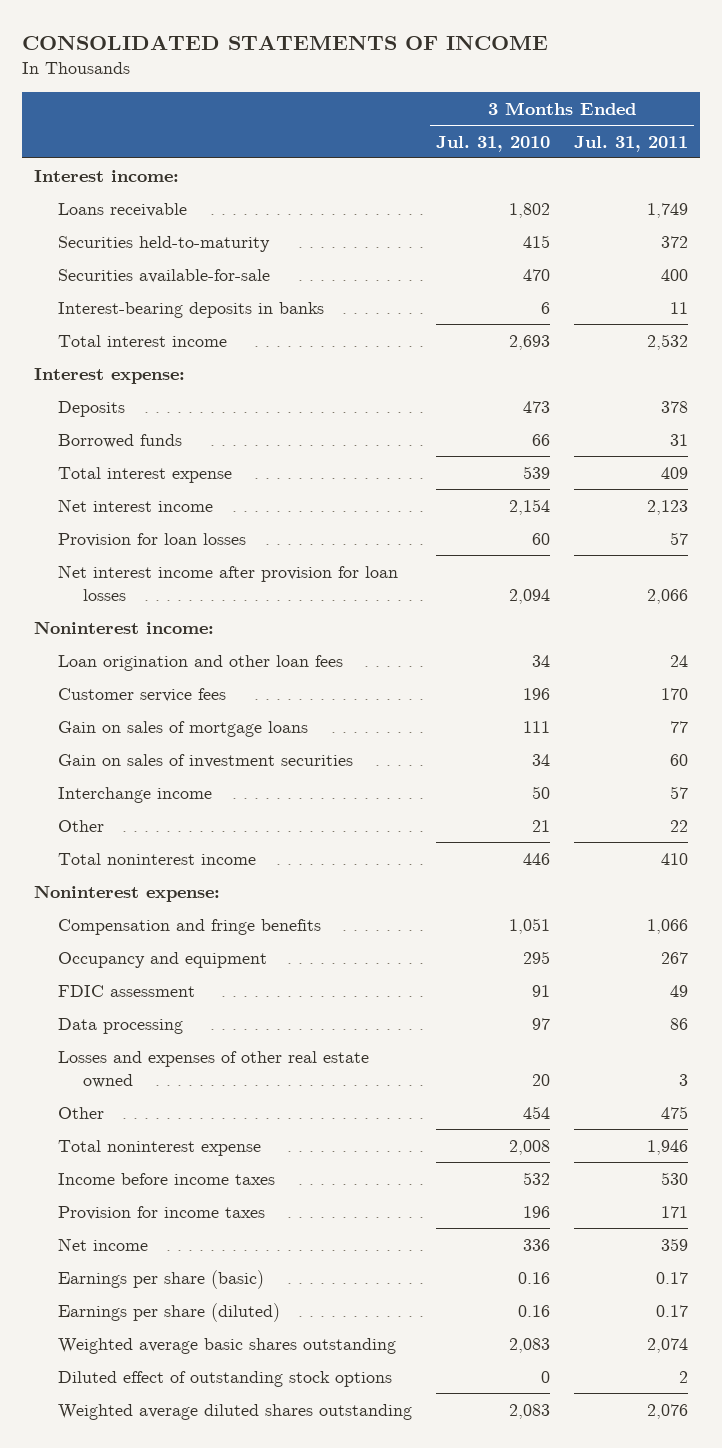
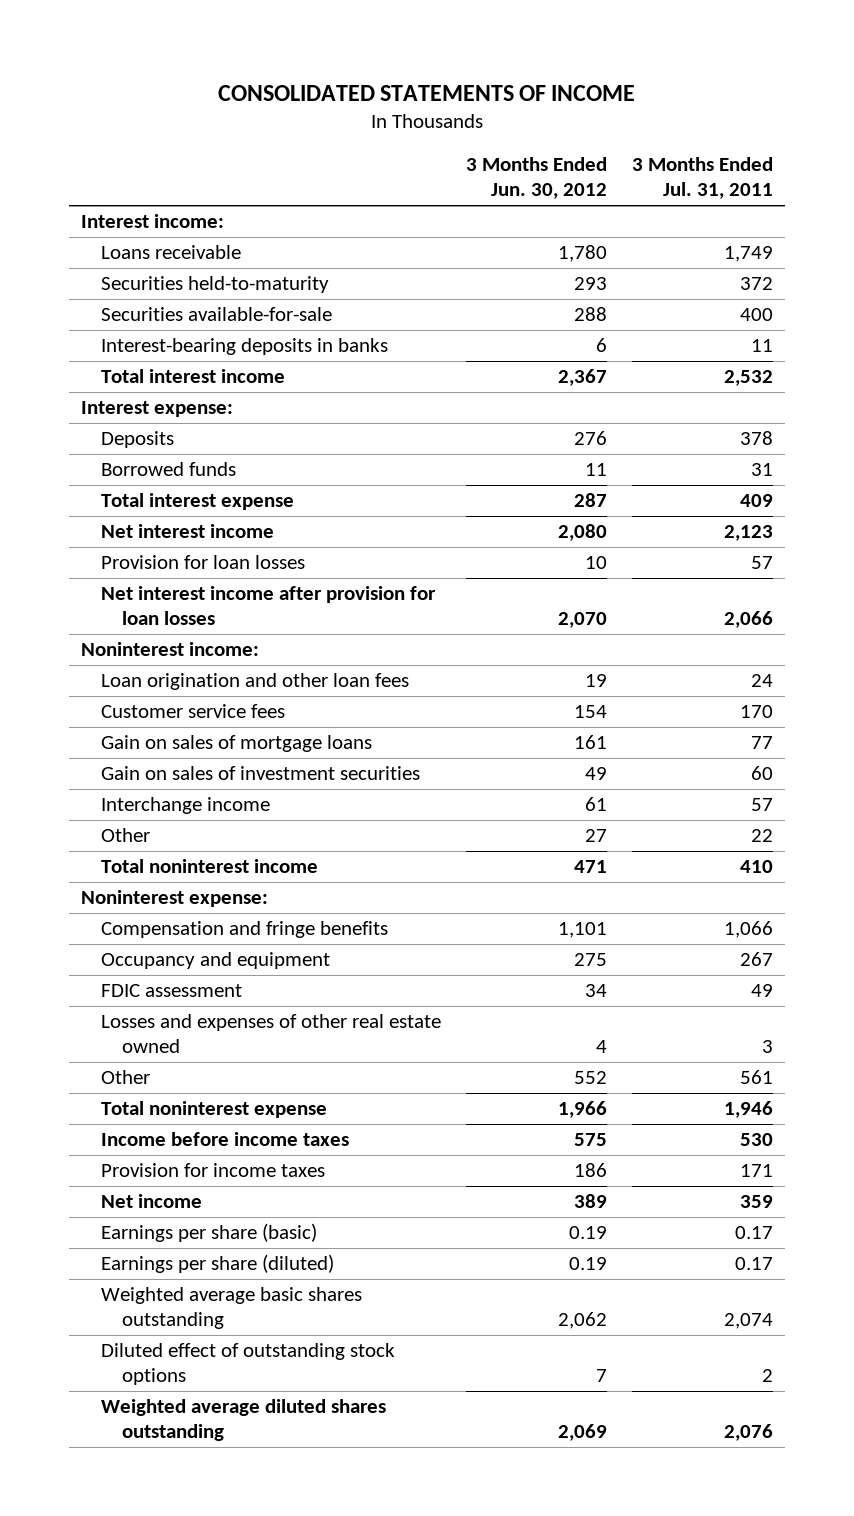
[436,135,551,152] Jul. 31, 2010 -> none
none -> [466,157,608,200] 3 Months Ended Jun. 30, 2012
[58,1017,184,1034] Data processing -> none
[661,1105,689,1119] 475 -> [739,1070,773,1085] 561

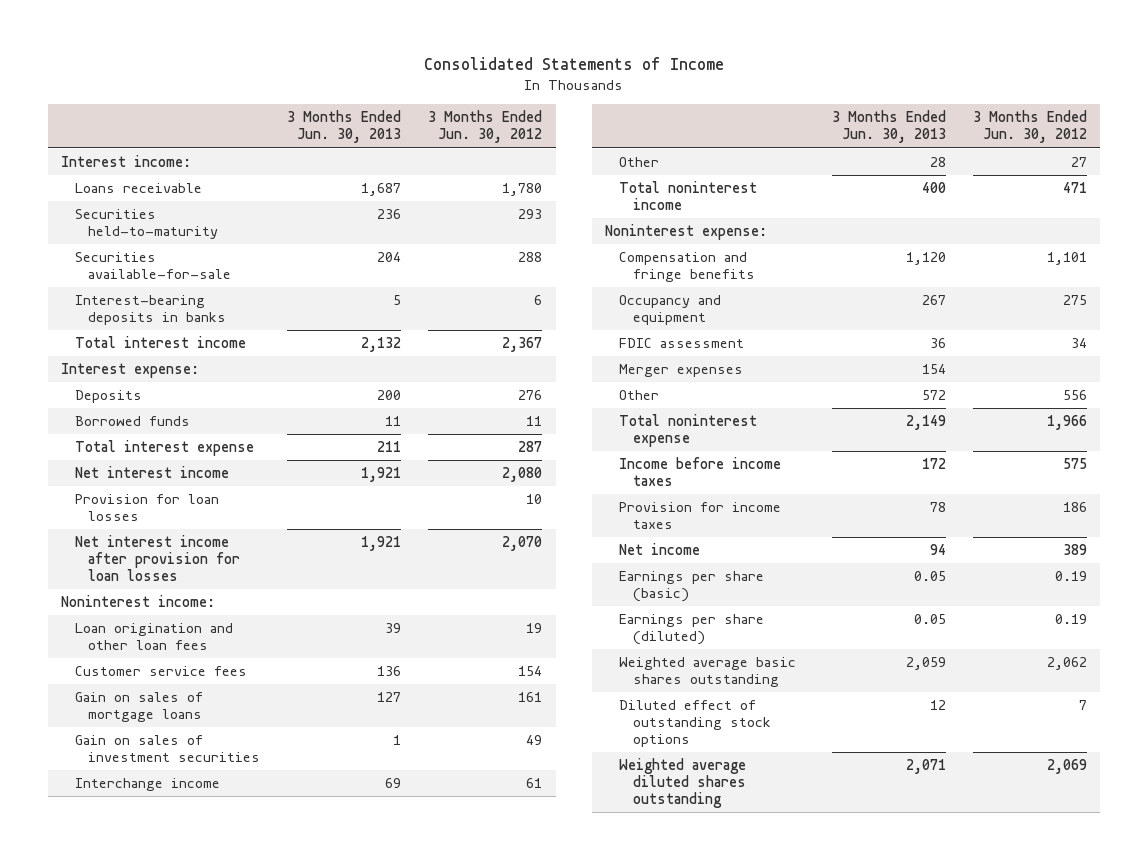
[217,84,635,101] CONSOLIDATED STATEMENTS OF INCOME -> [423,57,724,71] Consolidated Statements of Income
[631,157,773,200] 3 Months Ended Jul. 31, 2011 -> none
none -> [287,110,402,144] 3 Months Ended Jun. 30, 2013
[101,1014,442,1054] Losses and expenses of other real estate owned -> none
none -> [619,364,744,378] Merger expenses
[574,1071,608,1085] 552 -> [1062,390,1087,401] 556

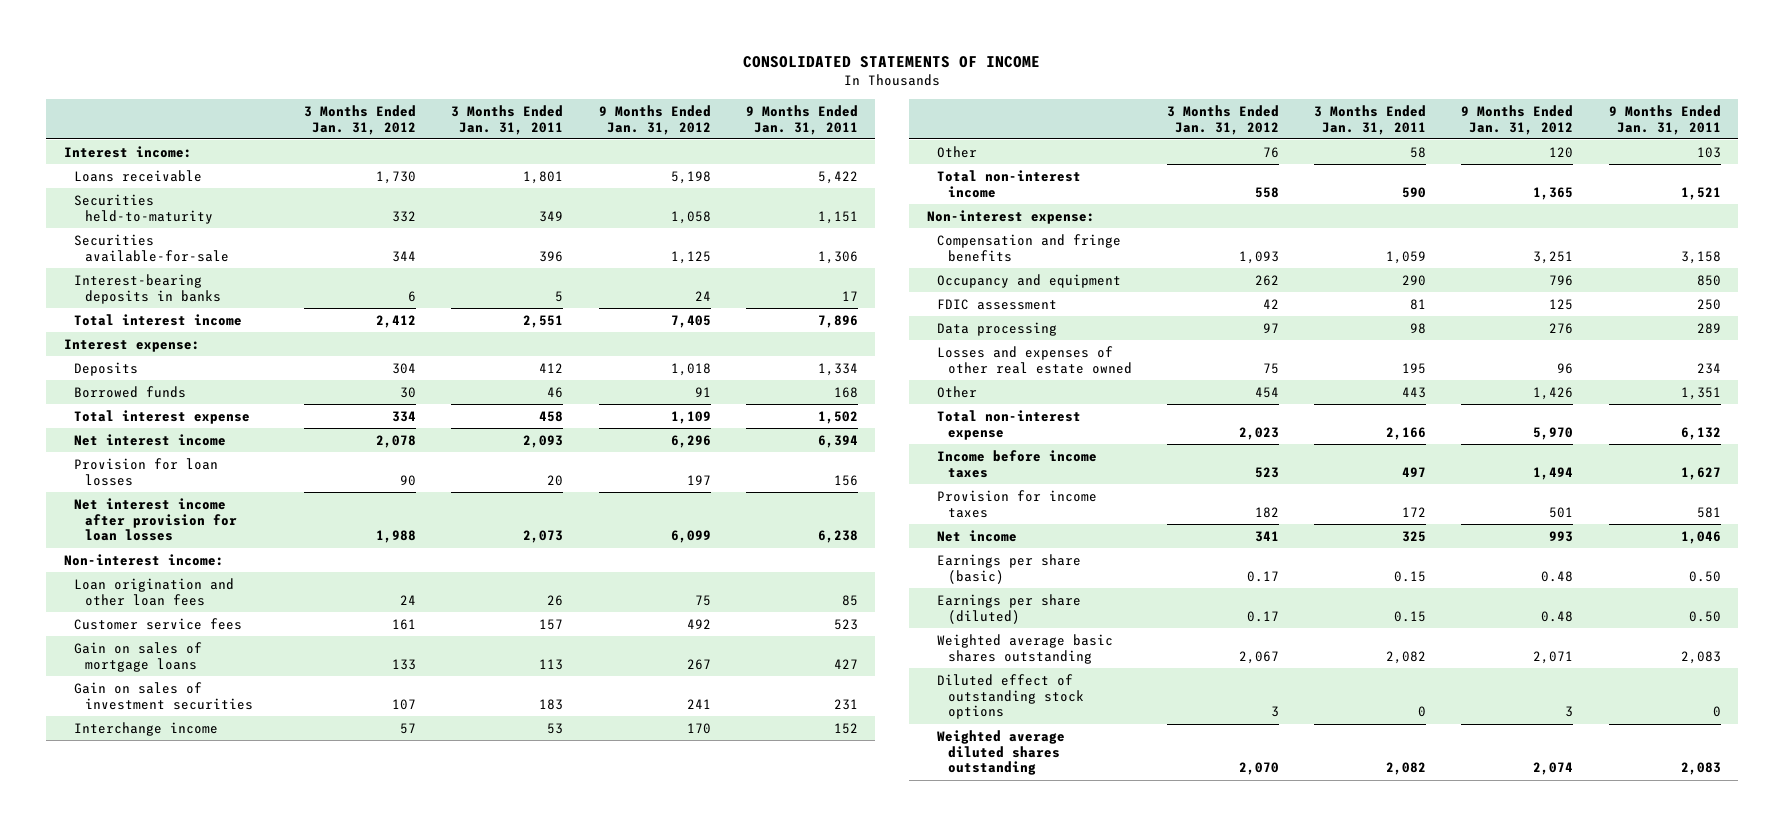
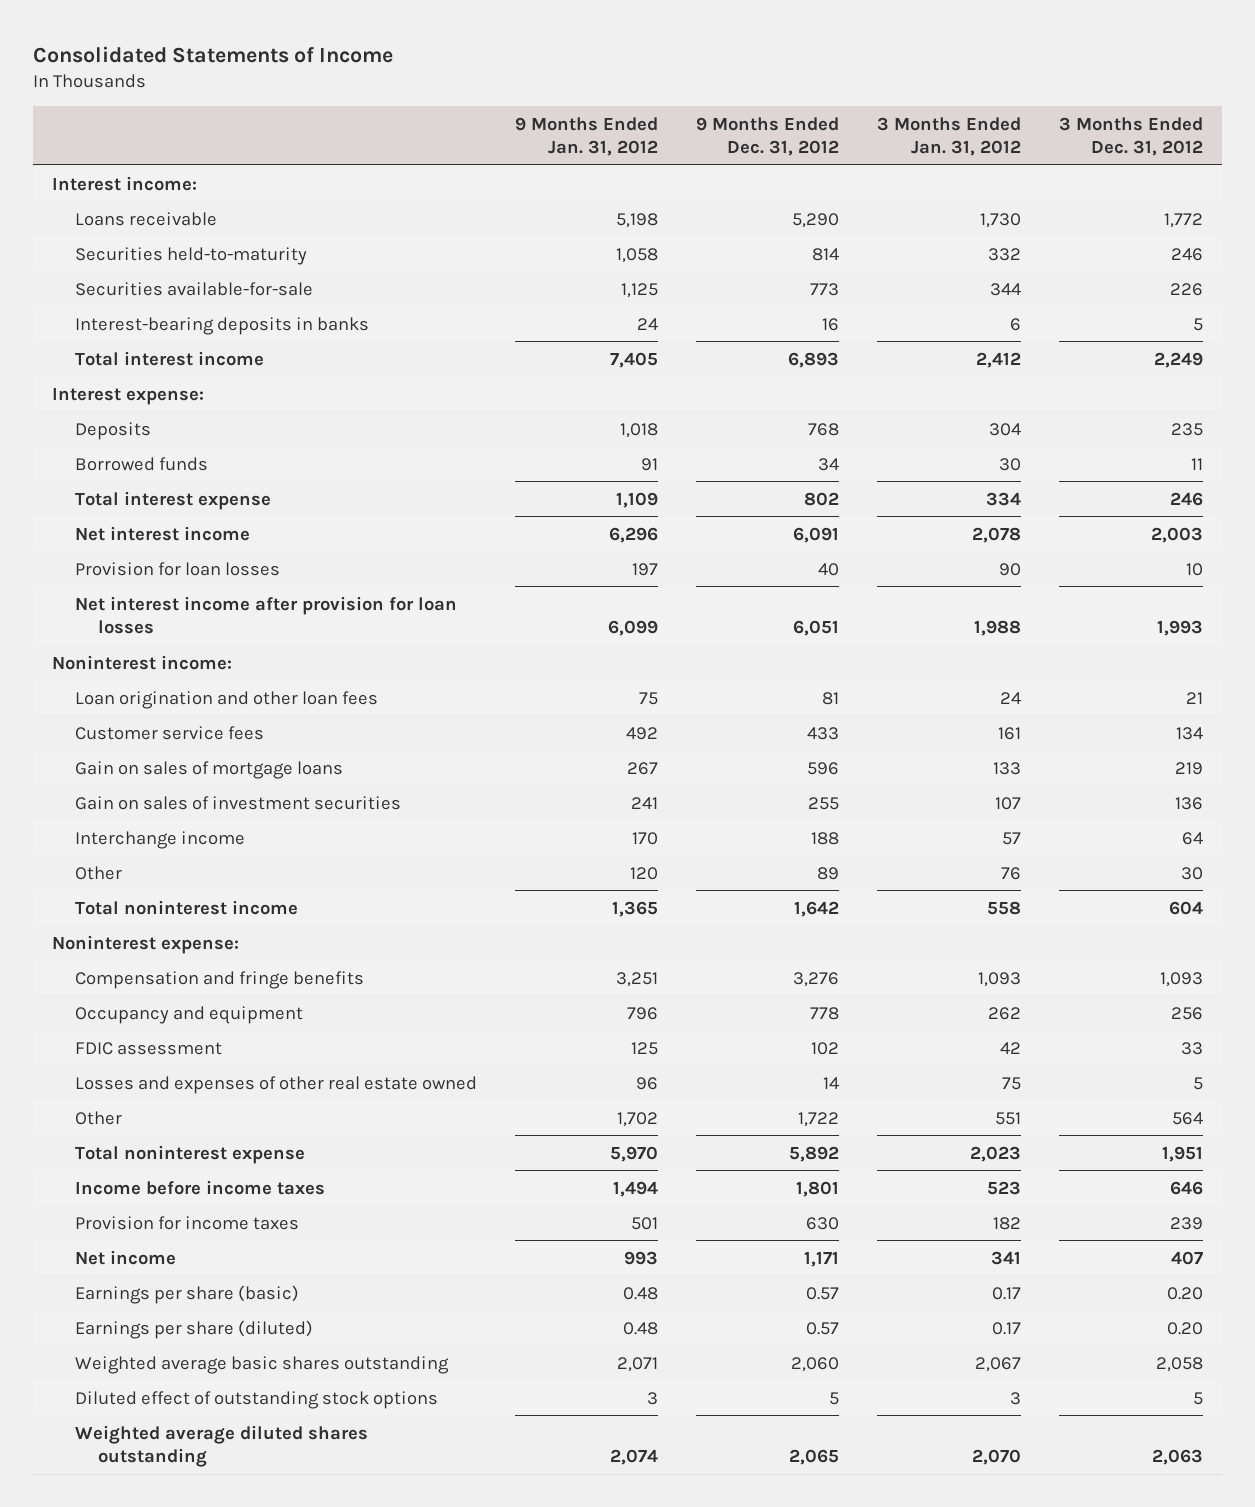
[743,56,1041,69] CONSOLIDATED STATEMENTS OF INCOME -> [33,46,394,64] Consolidated Statements of Income
[451,104,564,135] 3 Months Ended Jan. 31, 2011 -> none
[745,104,858,135] 9 Months Ended Jan. 31, 2011 -> none
none -> [696,116,840,157] 9 Months Ended Dec. 31, 2012
none -> [1059,116,1204,157] 3 Months Ended Dec. 31, 2012
[63,553,224,566] Non-interest income: -> [52,654,233,670] Noninterest income:
[937,169,1082,198] Total non-interest income -> [75,899,299,915] Total noninterest income
[926,209,1095,224] Non-interest expense: -> [52,934,240,954] Noninterest expense:
[937,321,1058,336] Data processing -> none
[1255,386,1280,398] 454 -> [995,1111,1022,1125] 551
[1533,386,1574,400] 1,426 -> [617,1111,659,1127] 1,702
[937,409,1082,440] Total non-interest expense -> [75,1144,306,1164] Total noninterest expense

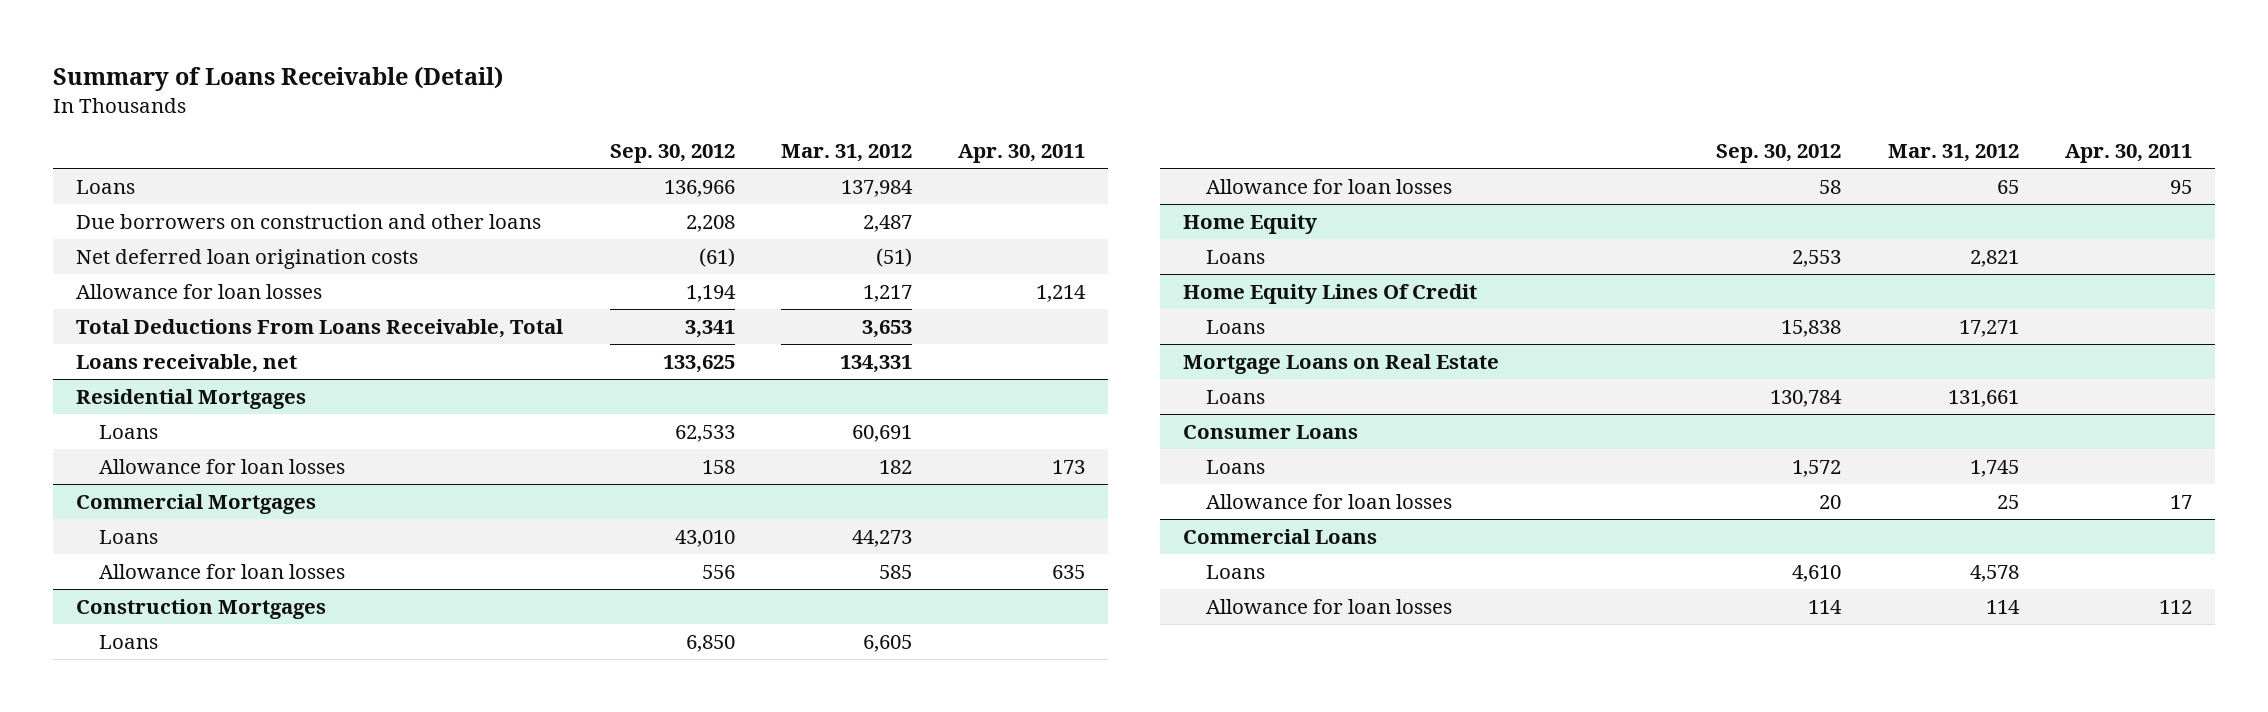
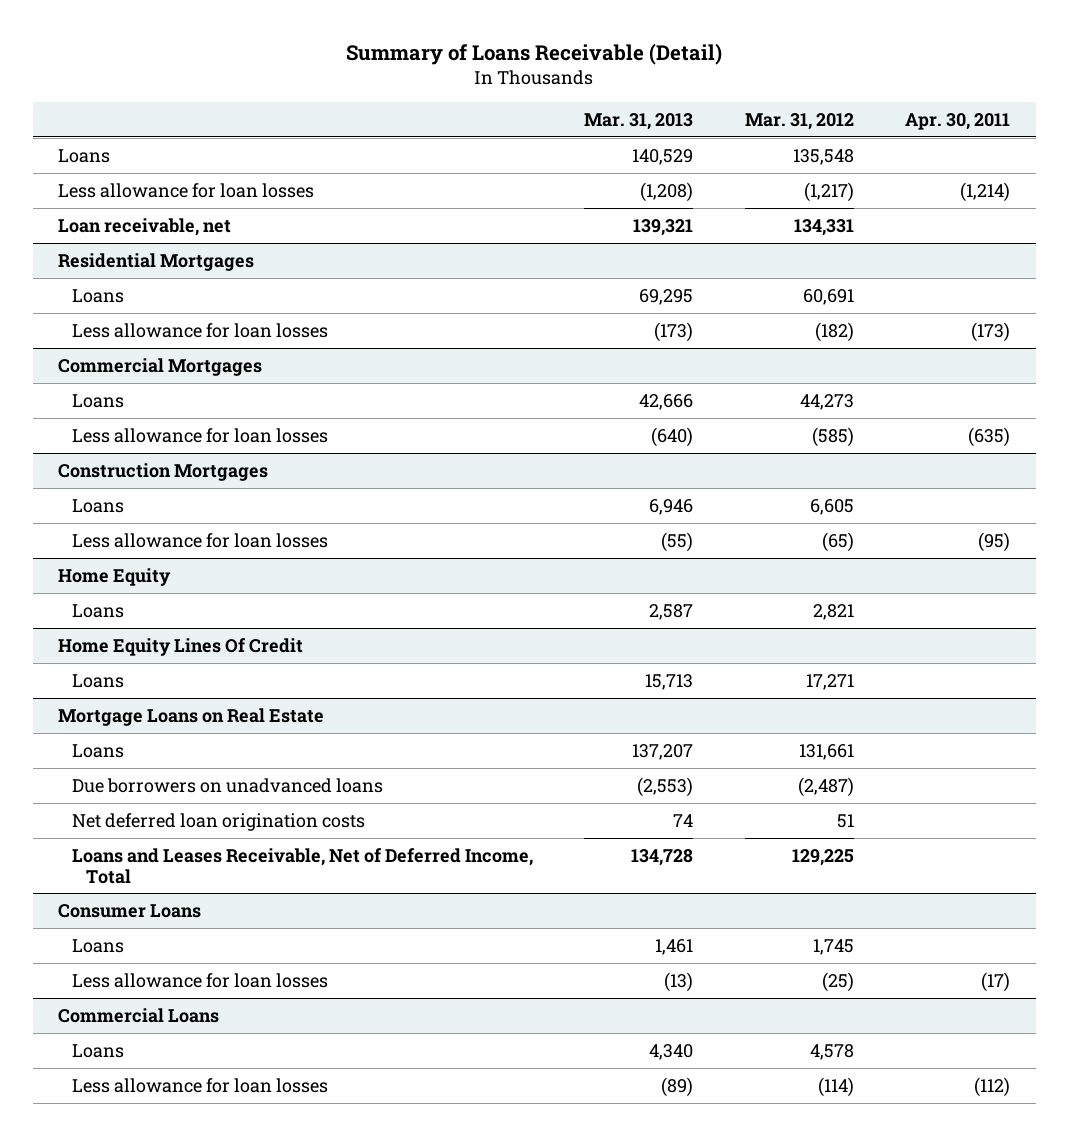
[609,144,735,164] Sep. 30, 2012 -> none
none -> [584,112,694,130] Mar. 31, 2013
[76,213,542,229] Due borrowers on construction and other loans -> none
[76,248,419,269] Net deferred loan origination costs -> none
[76,318,564,338] Total Deductions From Loans Receivable, Total -> none
[840,179,913,197] 137,984 -> [792,148,854,165] 135,548
[76,283,323,299] Allowance for loan losses -> [58,182,315,198] Less allowance for loan losses
[862,284,912,302] 1,217 -> [803,181,854,202] (1,217)
[1036,284,1087,302] 1,214 -> [960,181,1011,202] (1,214)
[76,353,298,373] Loans receivable, net -> [58,217,232,236] Loan receivable, net
[98,458,345,474] Allowance for loan losses -> [72,322,329,338] Less allowance for loan losses
[878,459,912,474] 182 -> [814,321,854,342] (182)
[1052,459,1086,474] 173 -> [971,321,1011,342] (173)
[98,563,345,579] Allowance for loan losses -> [72,427,329,443] Less allowance for loan losses
[878,564,912,579] 585 -> [811,426,854,447] (585)
[1052,564,1086,579] 635 -> [968,426,1011,447] (635)
[1205,178,1452,194] Allowance for loan losses -> [72,532,329,548] Less allowance for loan losses
[1996,179,2019,194] 65 -> [821,531,854,552] (65)
[2170,179,2193,194] 95 -> [978,531,1011,552] (95)
none -> [72,777,384,793] Due borrowers on unadvanced loans
none -> [72,812,366,831] Net deferred loan origination costs
none -> [72,847,534,884] Loans and Leases Receivable, Net of Deferred Income, Total
[1205,493,1452,509] Allowance for loan losses -> [72,972,329,988] Less allowance for loan losses
[1996,494,2019,509] 25 -> [821,971,854,992] (25)
[2170,494,2193,509] 17 -> [981,971,1011,992] (17)
[1205,598,1452,614] Allowance for loan losses -> [72,1077,329,1093] Less allowance for loan losses
[1985,599,2020,614] 114 -> [817,1076,854,1097] (114)
[2159,599,2193,614] 112 -> [974,1076,1011,1097] (112)

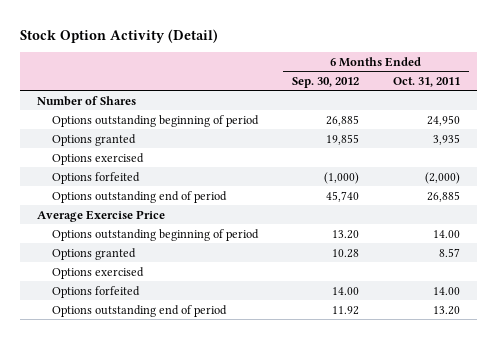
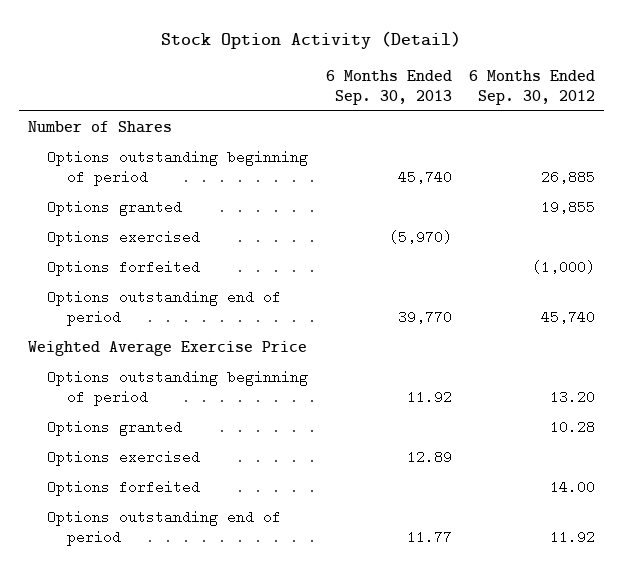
[393,76,461,87] Oct. 31, 2011 -> none
none -> [325,70,452,105] 6 Months Ended Sep. 30, 2013
[37,209,166,222] Average Exercise Price -> [27,341,307,357] Weighted Average Exercise Price

